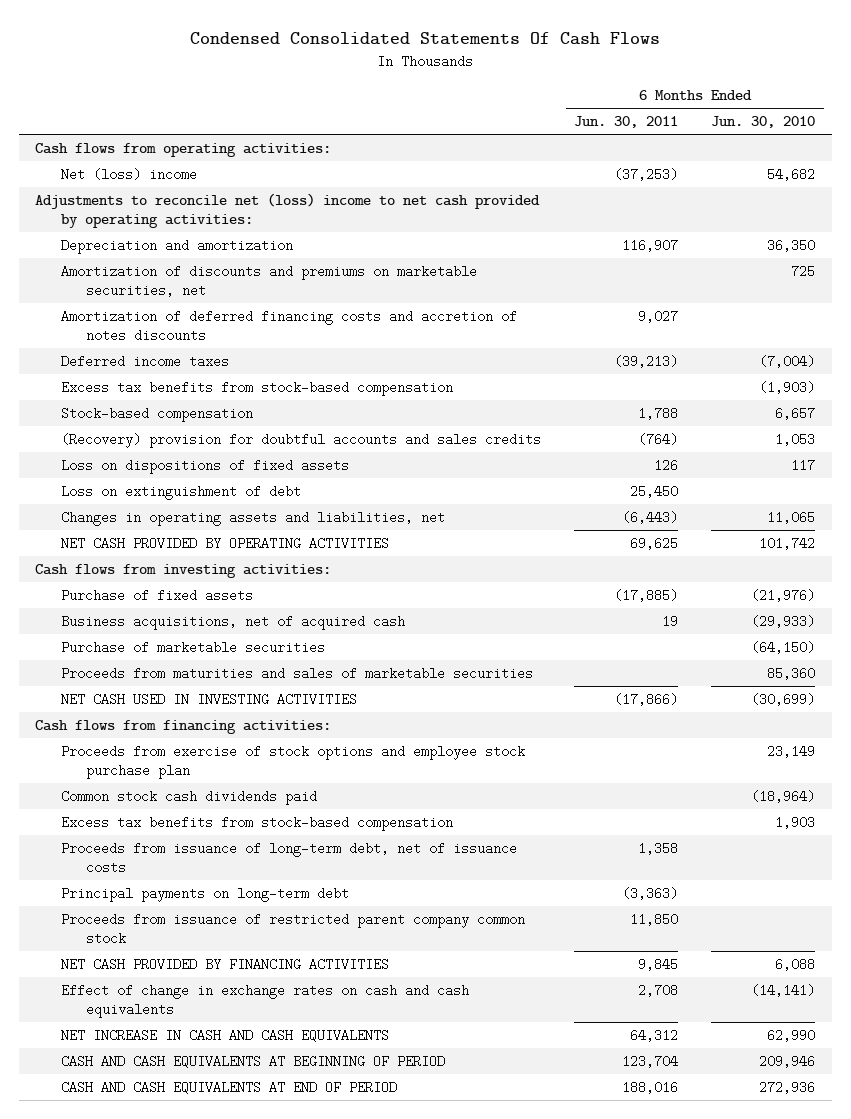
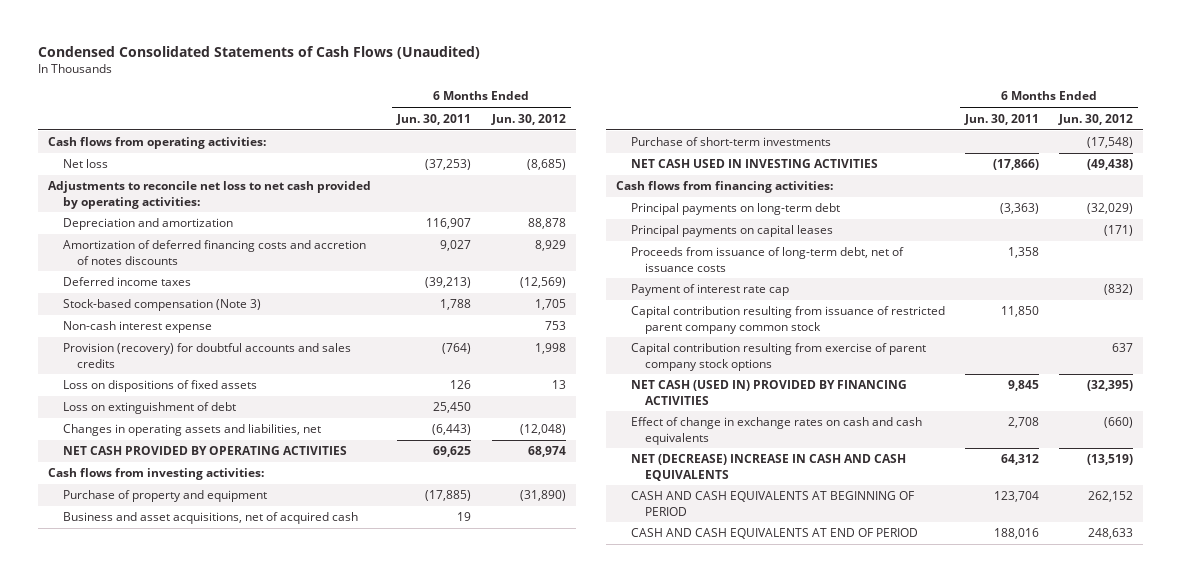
[190,31,661,45] Condensed Consolidated Statements Of Cash Flows -> [38,45,481,59] Condensed Consolidated Statements of Cash Flows (Unaudited)
[711,116,816,129] Jun. 30, 2010 -> none
none -> [490,113,566,125] Jun. 30, 2012
[60,168,197,182] Net (loss) income -> [62,159,108,169] Net loss
[35,193,541,228] Adjustments to reconcile net (loss) income to net cash provided by operating activities: -> [48,181,372,209] Adjustments to reconcile net loss to net cash provided by operating activities:
[60,265,477,297] Amortization of discounts and premiums on marketable securities, net -> none
[60,381,453,397] Excess tax benefits from stock-based compensation -> none
[60,407,253,423] Stock-based compensation -> [62,299,261,312] Stock-based compensation (Note 3)
none -> [62,321,212,334] Non-cash interest expense
[60,433,541,449] (Recovery) provision for doubtful accounts and sales credits -> [62,343,351,368] Provision (recovery) for doubtful accounts and sales credits
[60,641,325,655] Purchase of marketable securities -> none
[60,667,533,681] Proceeds from maturities and sales of marketable securities -> none
[60,589,253,603] Purchase of fixed assets -> [62,490,267,503] Purchase of property and equipment
[60,615,405,631] Business acquisitions, net of acquired cash -> [62,512,358,525] Business and asset acquisitions, net of acquired cash
none -> [630,137,831,147] Purchase of short-term investments
[60,745,525,779] Proceeds from exercise of stock options and employee stock purchase plan -> none
[60,790,317,806] Common stock cash dividends paid -> none
[60,816,453,832] Excess tax benefits from stock-based compensation -> none
none -> [630,225,833,238] Principal payments on capital leases
[60,842,517,874] Proceeds from issuance of long-term debt, net of issuance costs -> [630,247,904,272] Proceeds from issuance of long-term debt, net of issuance costs
none -> [630,284,789,297] Payment of interest rate cap
[60,913,525,945] Proceeds from issuance of restricted parent company common stock -> [630,306,945,334] Capital contribution resulting from issuance of restricted parent company common stock
none -> [630,343,926,371] Capital contribution resulting from exercise of parent company stock options
[60,958,389,972] NET CASH PROVIDED BY FINANCING ACTIVITIES -> [630,380,907,405] NET CASH (USED IN) PROVIDED BY FINANCING ACTIVITIES
[60,1029,389,1043] NET INCREASE IN CASH AND CASH EQUIVALENTS -> [630,454,906,481] NET (DECREASE) INCREASE IN CASH AND CASH EQUIVALENTS

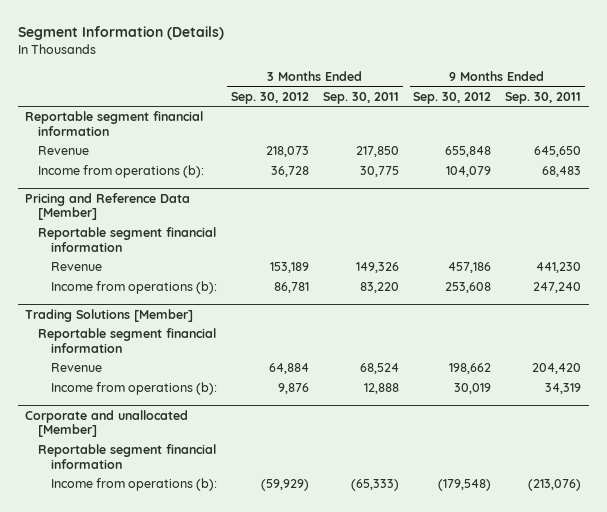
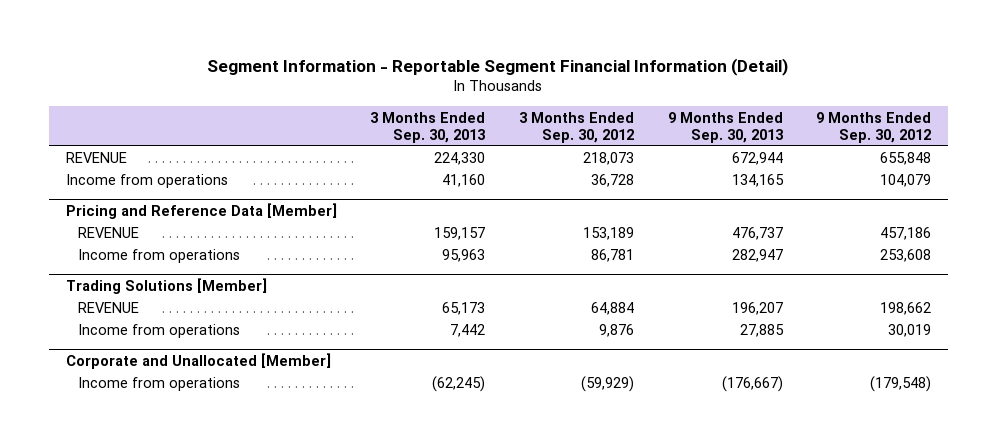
[18,26,225,41] Segment Information (Details) -> [207,57,789,76] Segment Information - Reportable Segment Financial Information (Detail)
[323,91,400,104] Sep. 30, 2011 -> none
[505,91,582,104] Sep. 30, 2011 -> none
none -> [370,111,486,143] 3 Months Ended Sep. 30, 2013
none -> [667,111,783,143] 9 Months Ended Sep. 30, 2013
[25,111,204,136] Reportable segment financial information -> none
[37,146,89,156] Revenue -> [65,152,127,164] REVENUE
[37,165,204,179] Income from operations (b): -> [65,174,228,189] Income from operations
[37,227,216,252] Reportable segment financial information -> none
[50,262,102,272] Revenue -> [78,227,140,239] REVENUE
[50,281,217,295] Income from operations (b): -> [78,249,241,264] Income from operations
[37,328,216,353] Reportable segment financial information -> none
[37,444,216,469] Reportable segment financial information -> none
[50,363,102,373] Revenue -> [78,302,140,314] REVENUE
[50,382,217,396] Income from operations (b): -> [78,324,241,339] Income from operations
[25,409,189,438] Corporate and unallocated [Member] -> [65,353,331,370] Corporate and Unallocated [Member]
[50,478,217,492] Income from operations (b): -> [78,377,241,392] Income from operations

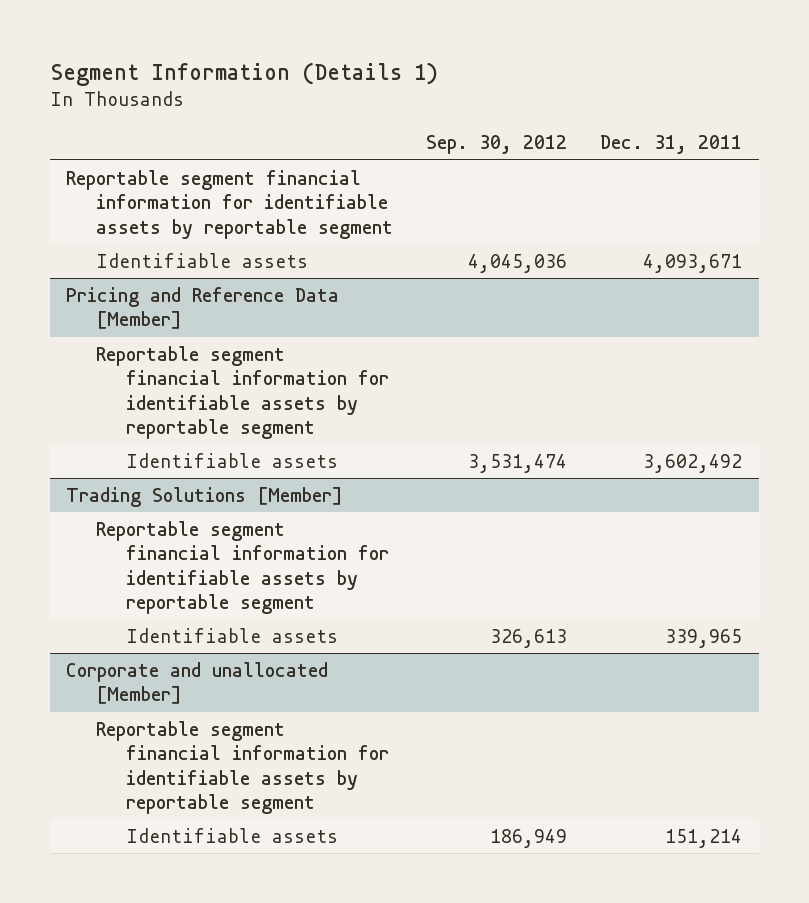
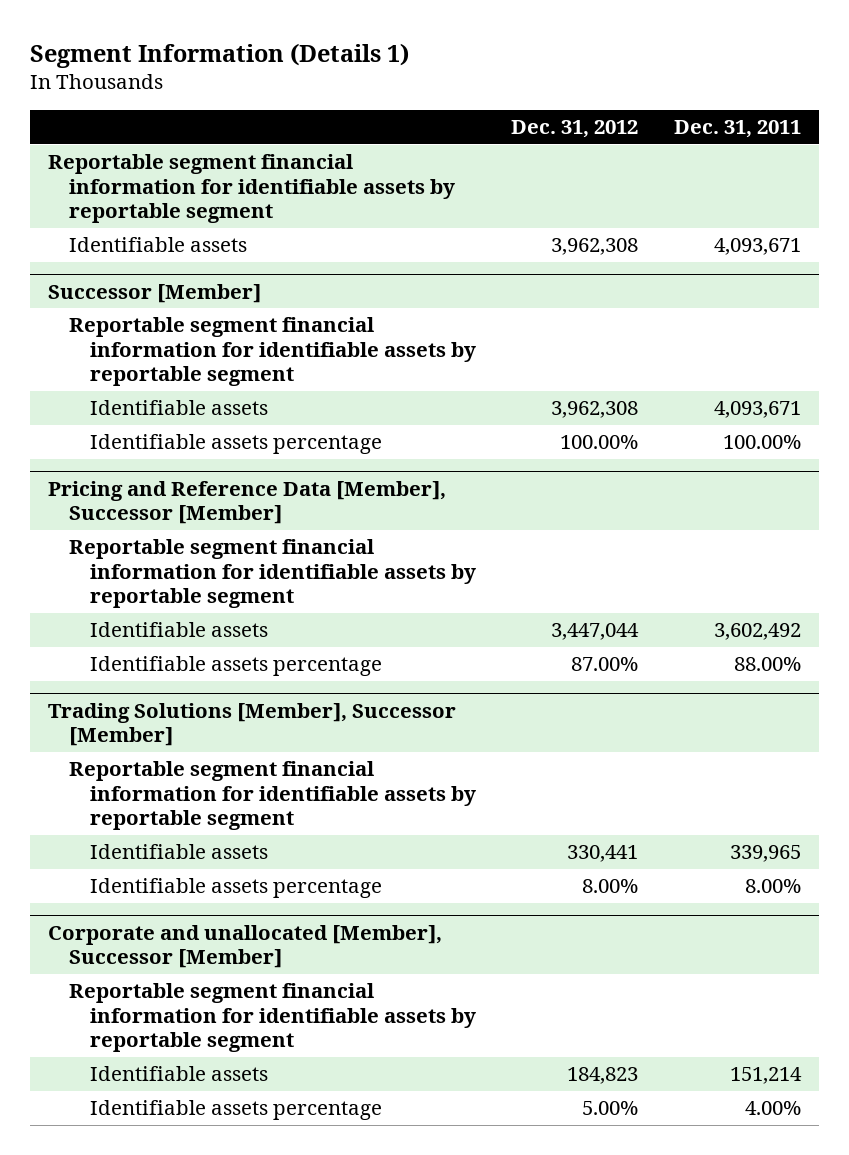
[426,135,568,155] Sep. 30, 2012 -> none
none -> [511,119,639,138] Dec. 31, 2012
[66,286,340,330] Pricing and Reference Data [Member] -> none
none -> [47,283,261,303] Successor [Member]
none -> [89,400,268,416] Identifiable assets
none -> [89,434,382,455] Identifiable assets percentage
none -> [47,480,446,525] Pricing and Reference Data [Member], Successor [Member]
none -> [68,539,476,609] Reportable segment financial information for identifiable assets by reportable segment
none -> [89,656,382,677] Identifiable assets percentage
[66,486,344,507] Trading Solutions [Member] -> [47,702,456,747] Trading Solutions [Member], Successor [Member]
none -> [89,878,382,899] Identifiable assets percentage
[66,661,329,705] Corporate and unallocated [Member] -> [47,924,442,969] Corporate and unallocated [Member], Successor [Member]
none -> [89,1100,382,1121] Identifiable assets percentage

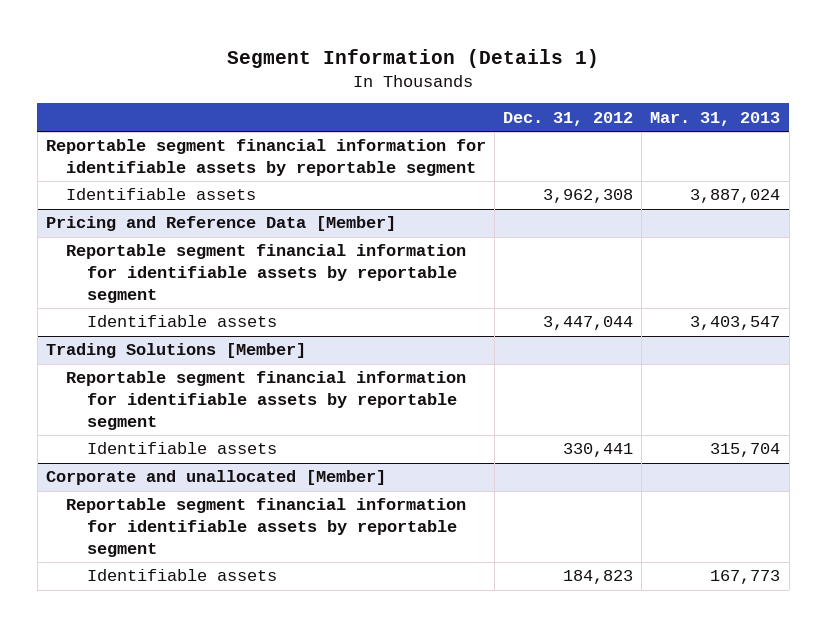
[673,119,801,138] Dec. 31, 2011 -> none
none -> [650,111,781,126] Mar. 31, 2013
[47,283,261,303] Successor [Member] -> none
[68,317,476,387] Reportable segment financial information for identifiable assets by reportable segment -> none
[89,400,268,416] Identifiable assets -> none
[89,434,382,455] Identifiable assets percentage -> none
[47,480,446,525] Pricing and Reference Data [Member], Successor [Member] -> [46,216,397,232] Pricing and Reference Data [Member]
[89,656,382,677] Identifiable assets percentage -> none
[47,702,456,747] Trading Solutions [Member], Successor [Member] -> [46,343,307,359] Trading Solutions [Member]
[89,878,382,899] Identifiable assets percentage -> none
[47,924,442,969] Corporate and unallocated [Member], Successor [Member] -> [46,470,387,486] Corporate and unallocated [Member]
[89,1100,382,1121] Identifiable assets percentage -> none

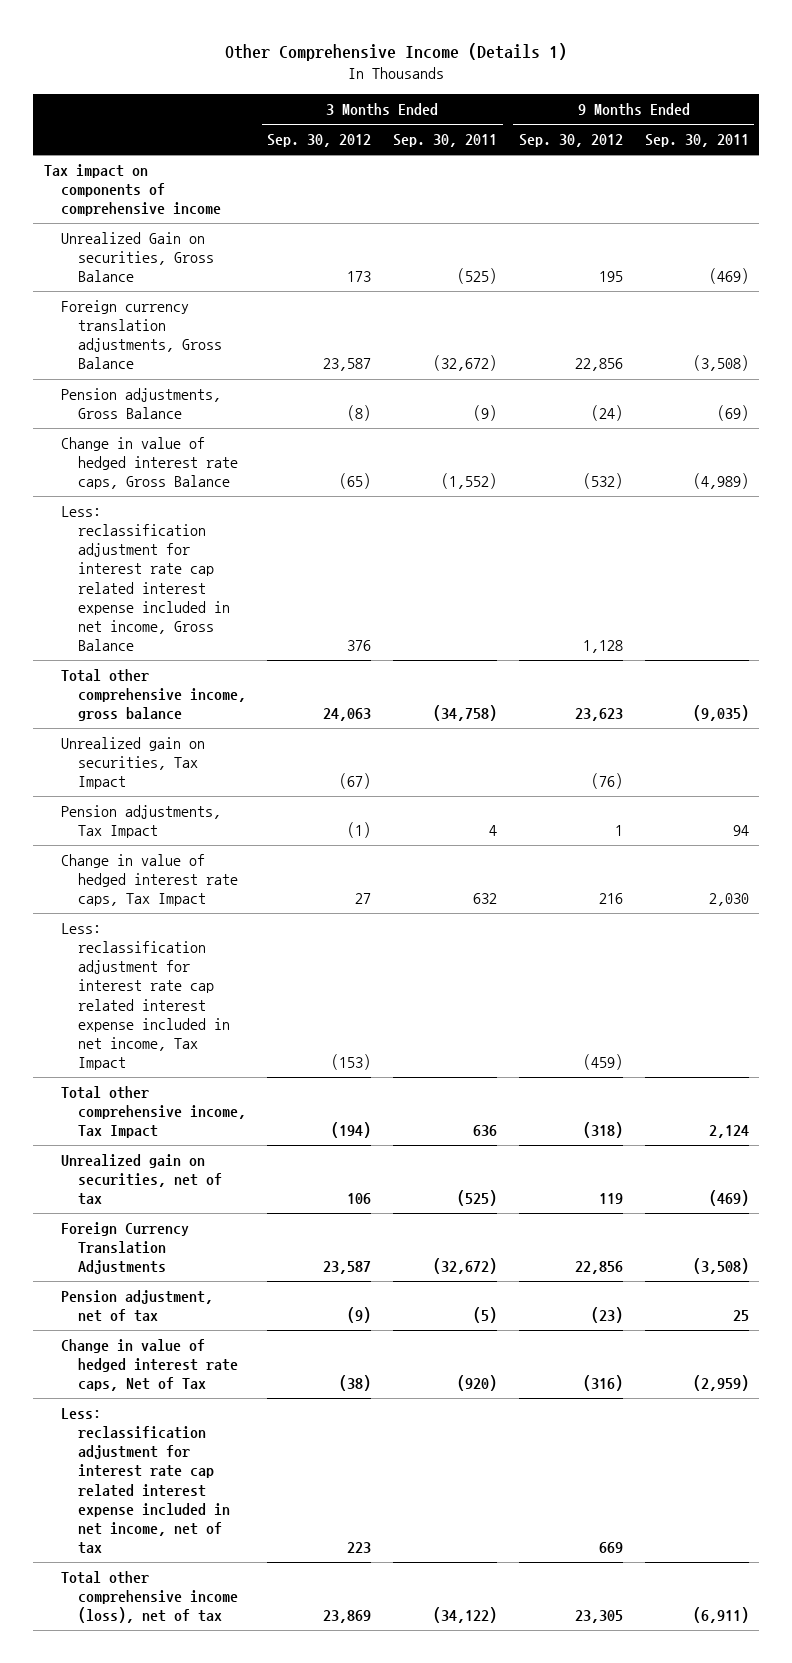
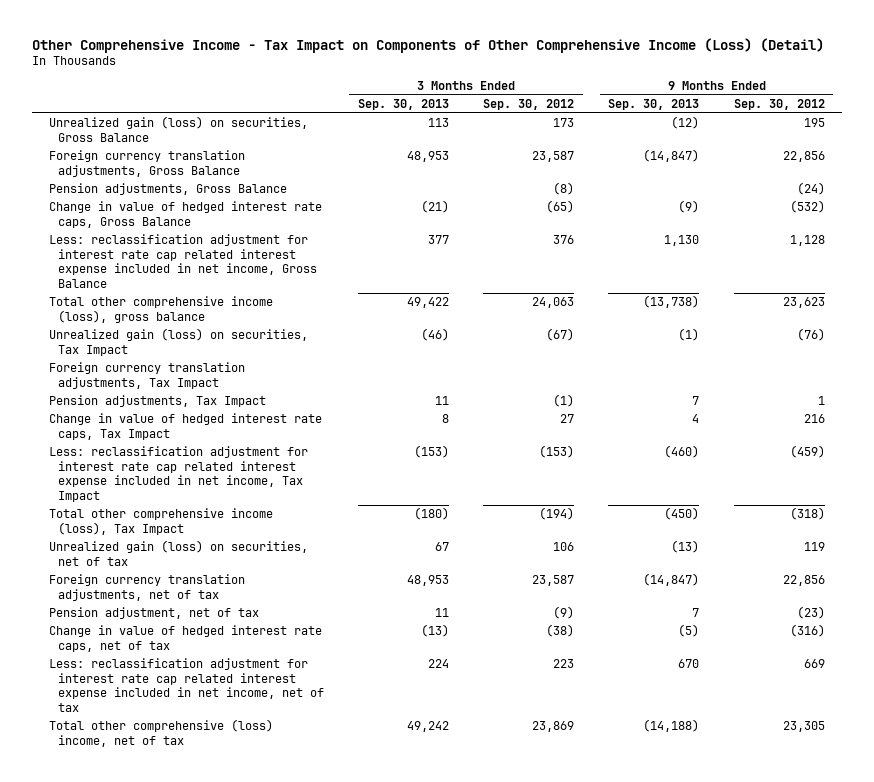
[225,43,568,62] Other Comprehensive Income (Details 1) -> [31,37,824,53] Other Comprehensive Income - Tax Impact on Components of Other Comprehensive Income (Loss) (Detail)
[393,134,498,148] Sep. 30, 2011 -> none
[644,134,749,148] Sep. 30, 2011 -> none
none -> [357,98,449,110] Sep. 30, 2013
none -> [608,98,700,110] Sep. 30, 2013
[43,164,221,217] Tax impact on components of comprehensive income -> none
[60,232,214,283] Unrealized Gain on securities, Gross Balance -> [48,116,308,142] Unrealized gain (loss) on securities, Gross Balance
[60,669,246,722] Total other comprehensive income, gross balance -> [48,296,273,323] Total other comprehensive income (loss), gross balance
[60,737,205,790] Unrealized gain on securities, Tax Impact -> [48,328,308,356] Unrealized gain (loss) on securities, Tax Impact
none -> [48,362,245,389] Foreign currency translation adjustments, Tax Impact
[60,1086,246,1139] Total other comprehensive income, Tax Impact -> [48,508,273,535] Total other comprehensive income (loss), Tax Impact
[60,1154,222,1206] Unrealized gain on securities, net of tax -> [48,540,308,566] Unrealized gain (loss) on securities, net of tax
[60,1222,189,1275] Foreign Currency Translation Adjustments -> [48,574,245,601] Foreign currency translation adjustments, net of tax
[60,1339,238,1392] Change in value of hedged interest rate caps, Net of Tax -> [48,625,322,652] Change in value of hedged interest rate caps, net of tax
[60,1571,238,1624] Total other comprehensive income (loss), net of tax -> [48,719,273,747] Total other comprehensive (loss) income, net of tax

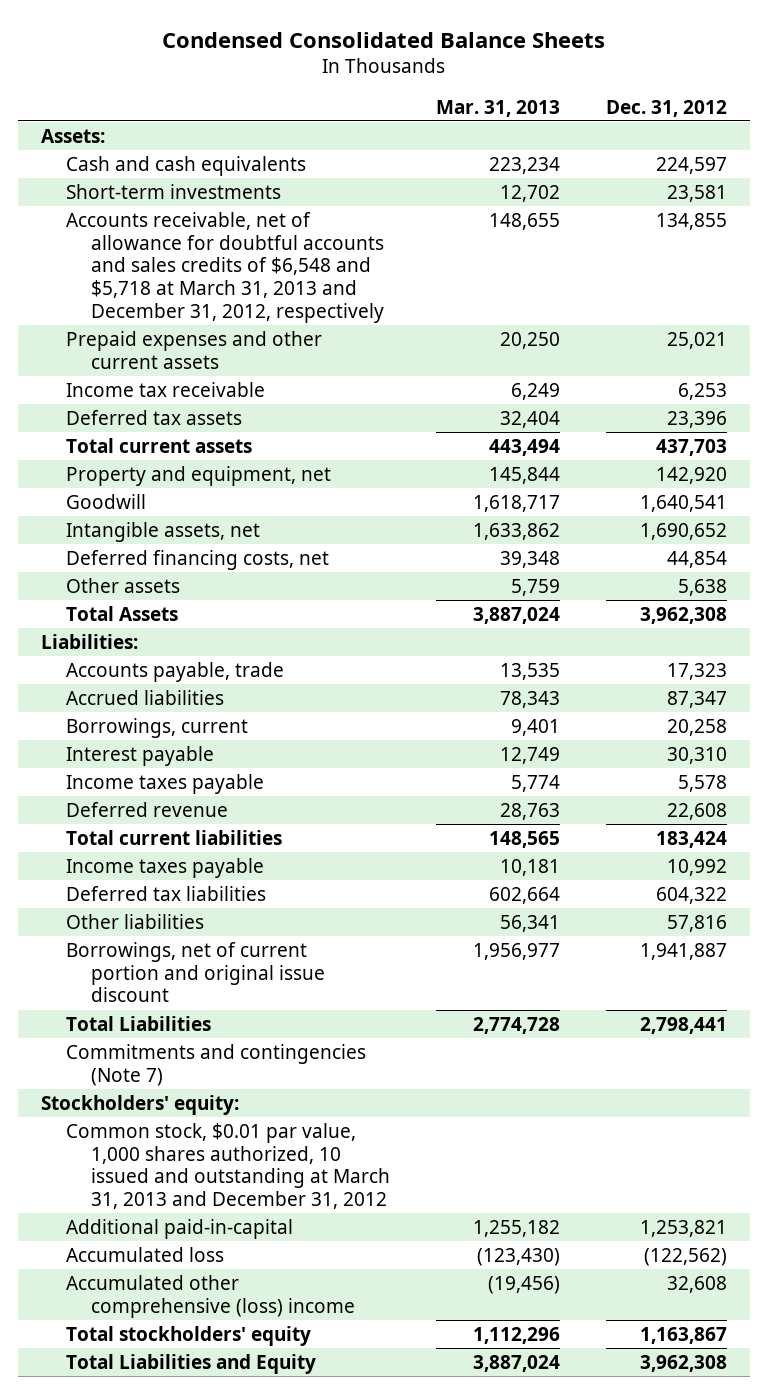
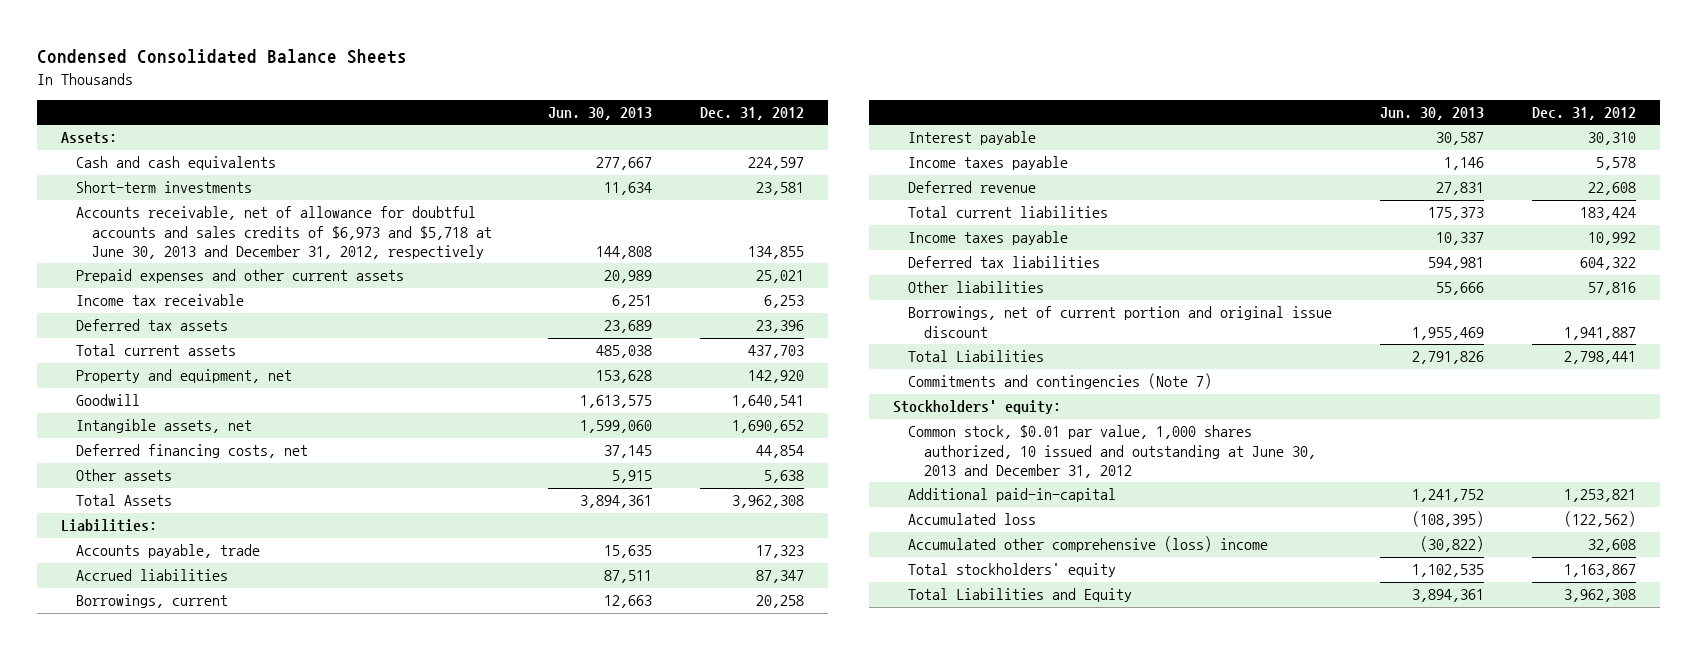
[435,99,560,117] Mar. 31, 2013 -> none
none -> [548,107,653,121] Jun. 30, 2013
[66,212,384,323] Accounts receivable, net of allowance for doubtful accounts and sales credits of $6,548 and $5,718 at March 31, 2013 and December 31, 2012, respectively -> [76,206,493,260] Accounts receivable, net of allowance for doubtful accounts and sales credits of $6,973 and $5,718 at June 30, 2013 and December 31, 2012, respectively
[66,1123,390,1209] Common stock, $0.01 par value, 1,000 shares authorized, 10 issued and outstanding at March 31, 2013 and December 31, 2012 -> [908,425,1317,479] Common stock, $0.01 par value, 1,000 shares authorized, 10 issued and outstanding at June 30, 2013 and December 31, 2012

